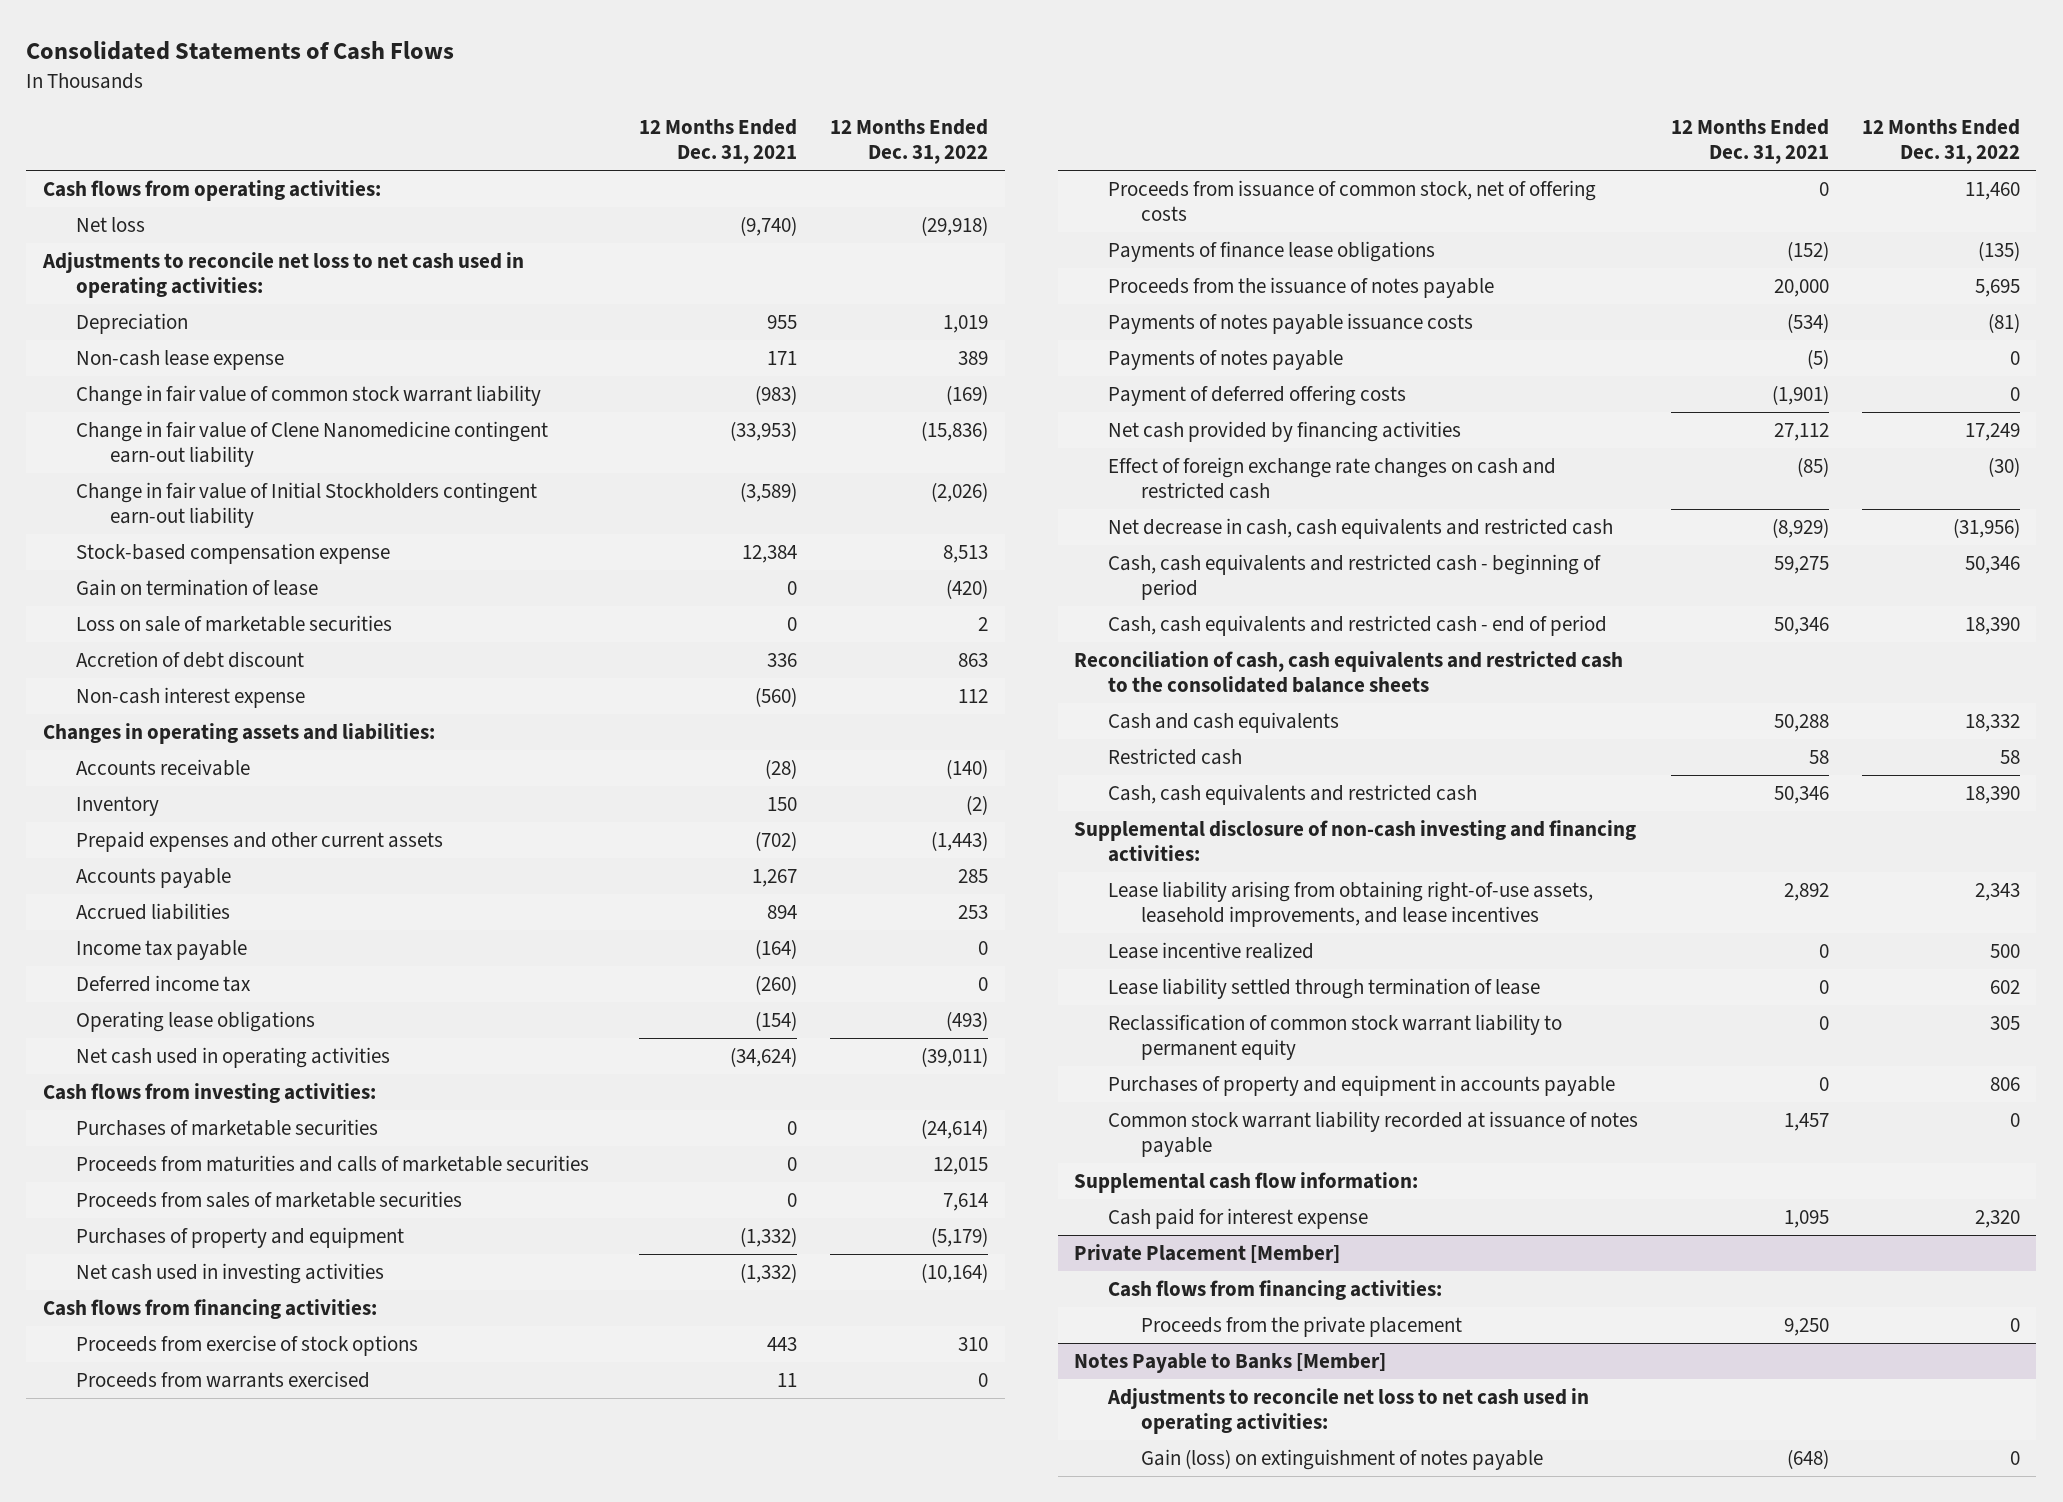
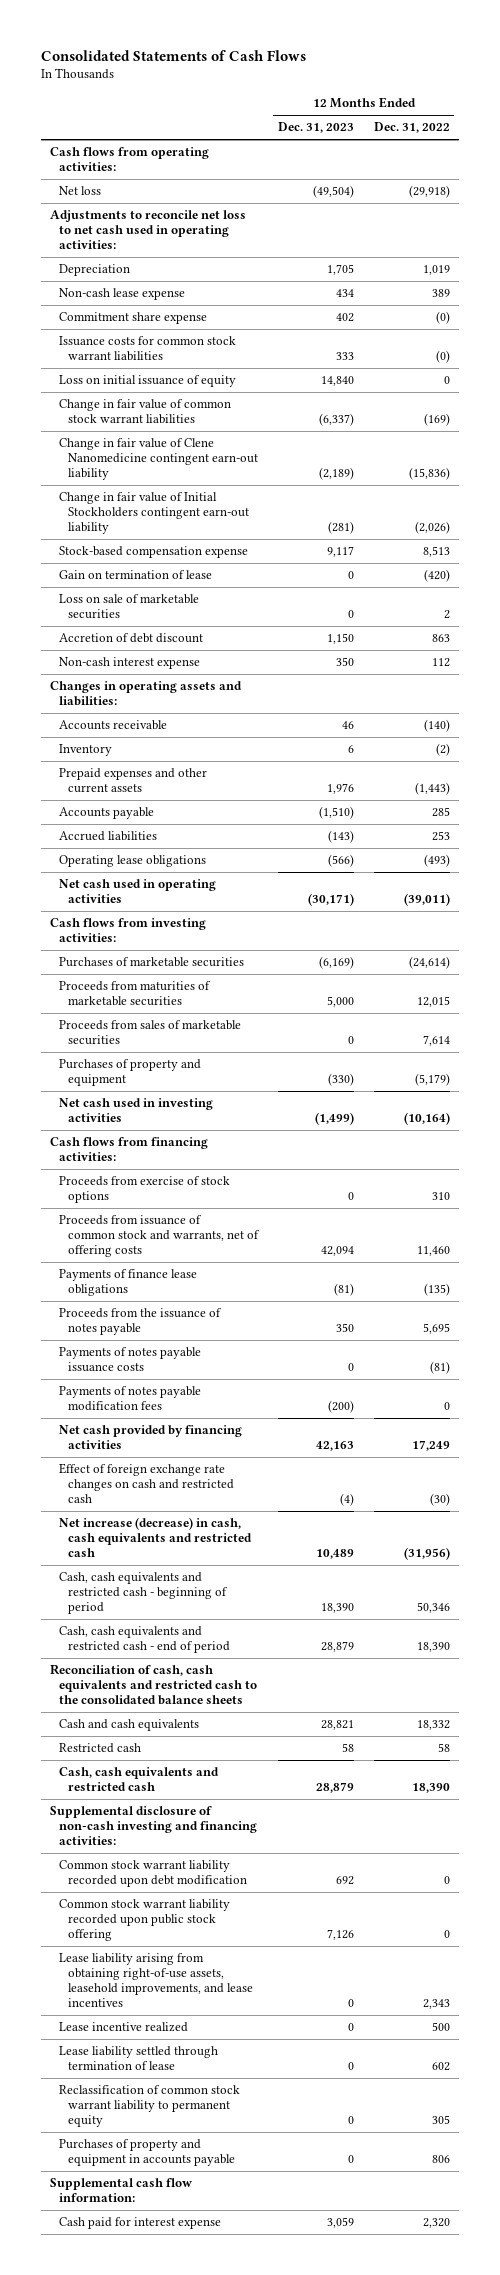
[639,118,798,165] 12 Months Ended Dec. 31, 2021 -> none
none -> [278,122,355,134] Dec. 31, 2023
none -> [59,312,208,325] Commitment share expense
none -> [59,336,237,362] Issuance costs for common stock warrant liabilities
none -> [59,375,237,388] Loss on initial issuance of equity
[76,385,542,407] Change in fair value of common stock warrant liability -> [59,399,232,425] Change in fair value of common stock warrant liabilities
[76,940,248,961] Income tax payable -> none
[76,975,252,993] Deferred income tax -> none
[76,1155,590,1173] Proceeds from maturities and calls of marketable securities -> [59,981,212,1007] Proceeds from maturities of marketable securities
[76,1371,371,1389] Proceeds from warrants exercised -> none
[1107,180,1596,222] Proceeds from issuance of common stock, net of offering costs -> [59,1215,261,1257] Proceeds from issuance of common stock and warrants, net of offering costs
[1107,385,1406,407] Payment of deferred offering costs -> none
[1107,350,1343,371] Payments of notes payable -> [59,1386,202,1412] Payments of notes payable modification fees
[1107,518,1613,540] Net decrease in cash, cash equivalents and restricted cash -> [59,1517,253,1557] Net increase (decrease) in cash, cash equivalents and restricted cash
none -> [59,1860,248,1888] Common stock warrant liability recorded upon debt modification
none -> [59,1899,231,1941] Common stock warrant liability recorded upon public stock offering
[1107,1111,1638,1158] Common stock warrant liability recorded at issuance of notes payable -> none
[1074,1244,1341,1264] Private Placement [Member] -> none
[1107,1280,1442,1301] Cash flows from financing activities: -> none
[1141,1316,1463,1338] Proceeds from the private placement -> none
[1074,1353,1387,1374] Notes Payable to Banks [Member] -> none
[1106,1388,1589,1435] Adjustments to reconcile net loss to net cash used in operating activities: -> none
[1141,1449,1544,1471] Gain (loss) on extinguishment of notes payable -> none

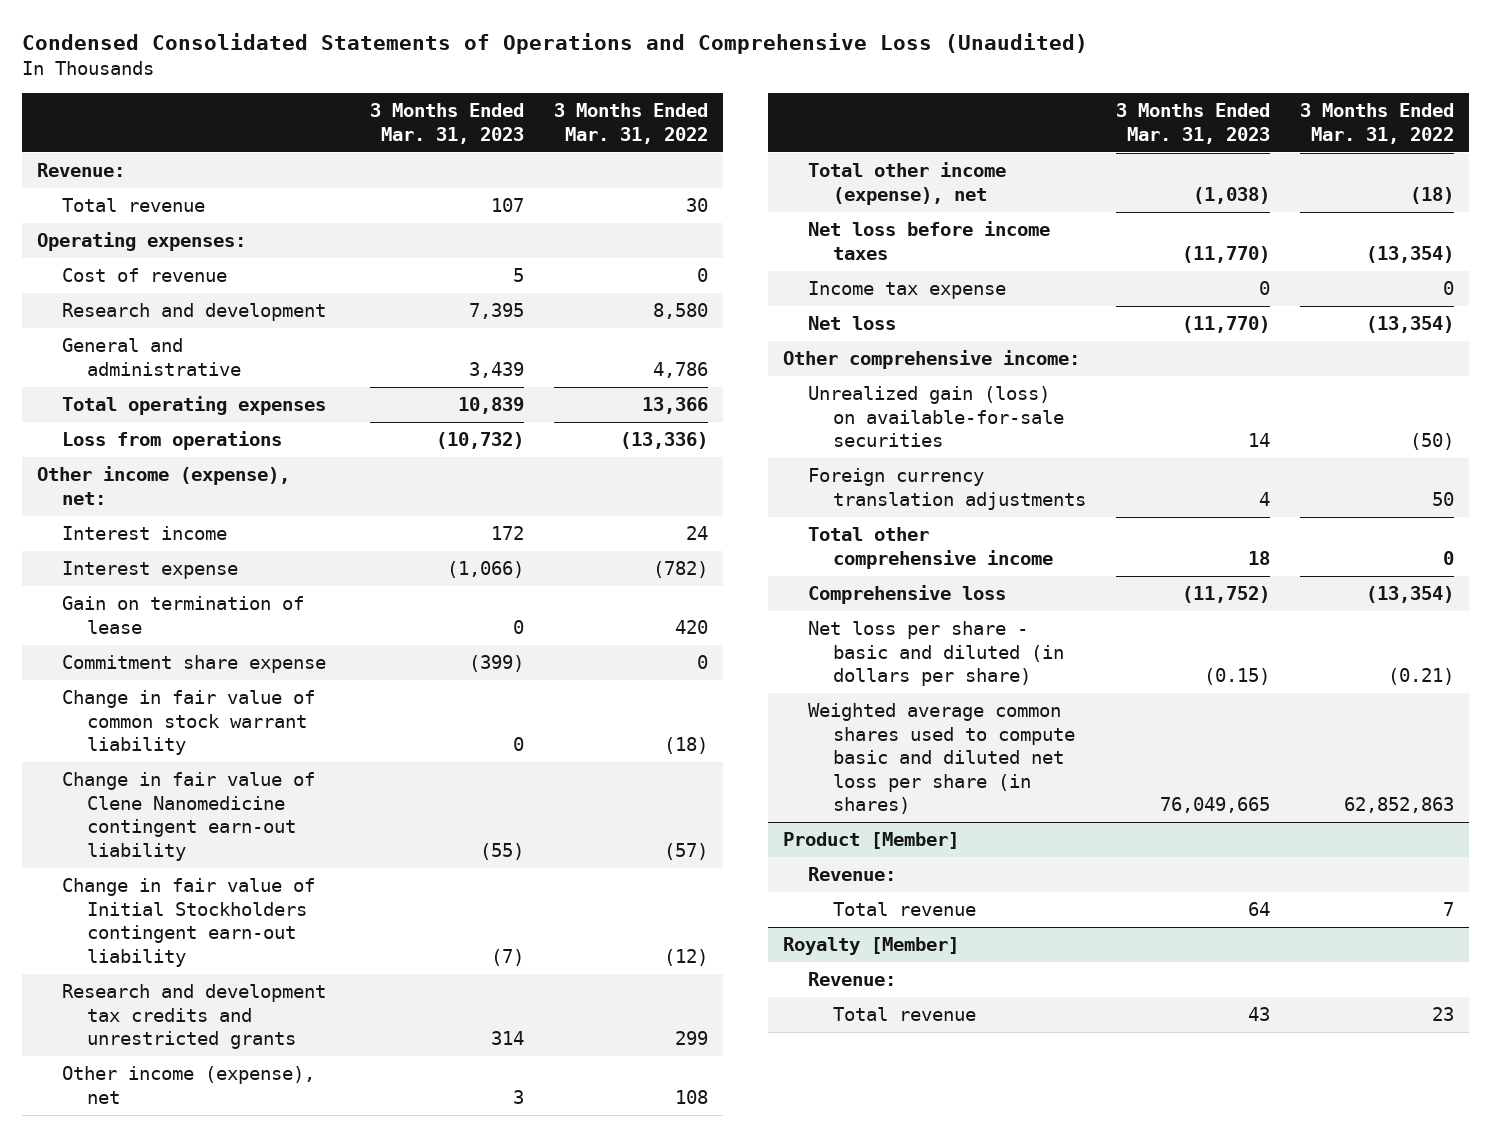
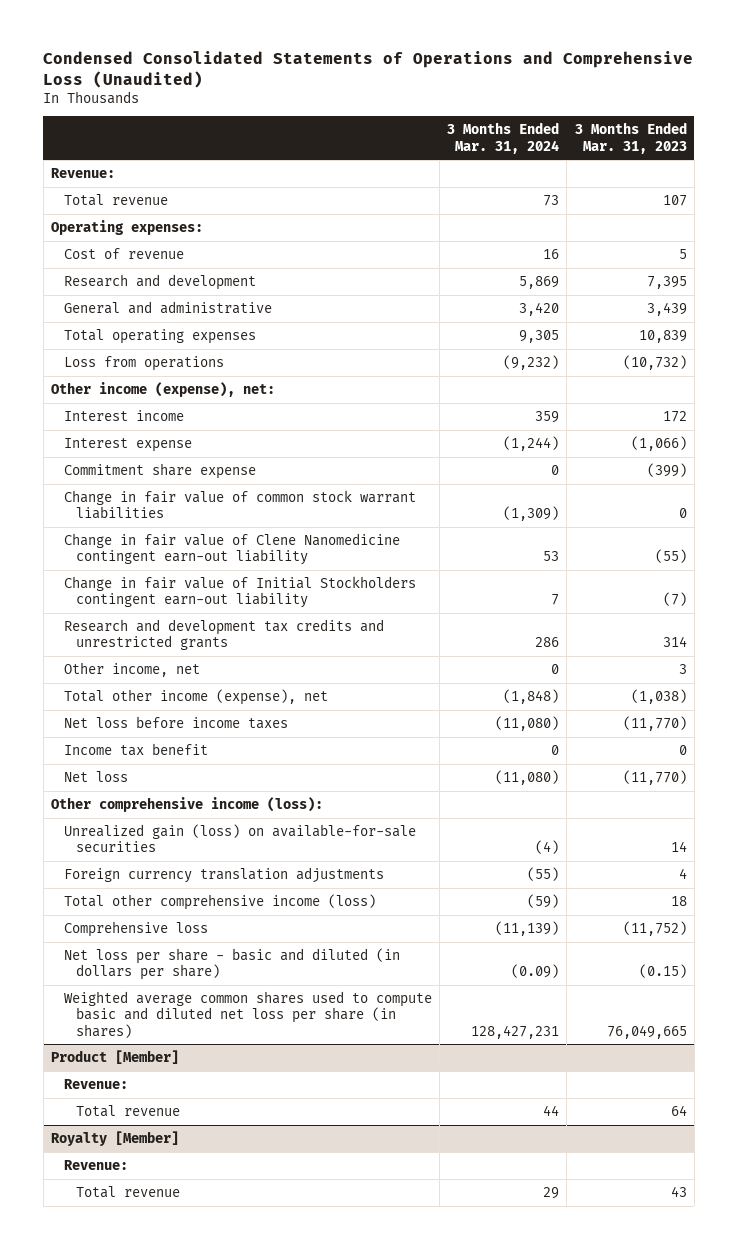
[553,103,708,144] 3 Months Ended Mar. 31, 2022 -> none
none -> [447,122,560,154] 3 Months Ended Mar. 31, 2024
[61,596,304,634] Gain on termination of lease -> none
[61,690,315,756] Change in fair value of common stock warrant liability -> [63,489,416,520] Change in fair value of common stock warrant liabilities
[61,1066,315,1104] Other income (expense), net -> [63,661,200,677] Other income, net
[808,281,1007,300] Income tax expense -> [63,742,208,756] Income tax benefit
[783,350,1081,370] Other comprehensive income: -> [51,796,324,812] Other comprehensive income (loss):
[808,527,1054,569] Total other comprehensive income -> [63,893,376,910] Total other comprehensive income (loss)

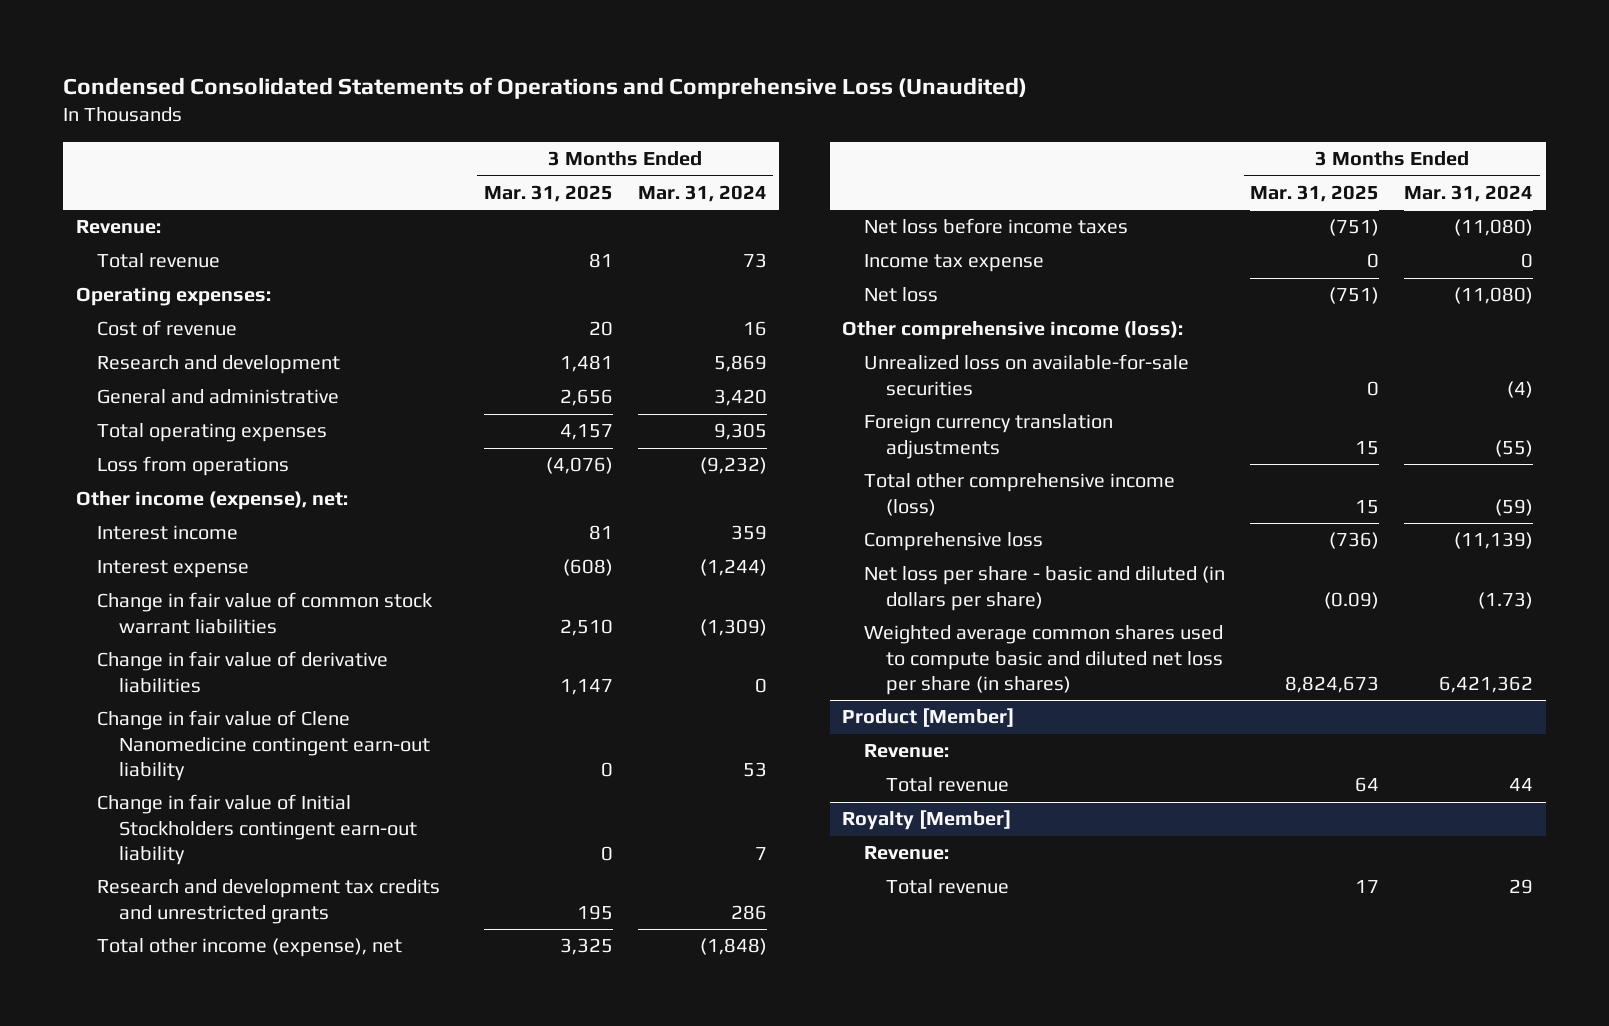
[574,122,687,154] 3 Months Ended Mar. 31, 2023 -> none
none -> [483,184,613,202] Mar. 31, 2025
[63,462,256,479] Commitment share expense -> none
none -> [97,651,389,693] Change in fair value of derivative liabilities
[63,661,200,677] Other income, net -> none
[63,742,208,756] Income tax benefit -> [864,254,1045,273] Income tax expense
[63,823,416,853] Unrealized gain (loss) on available-for-sale securities -> [864,354,1190,396] Unrealized loss on available-for-sale securities
[511,964,560,979] (0.09) -> [1478,591,1534,609] (1.73)
[471,1024,560,1039] 128,427,231 -> [1439,676,1534,694] 6,421,362

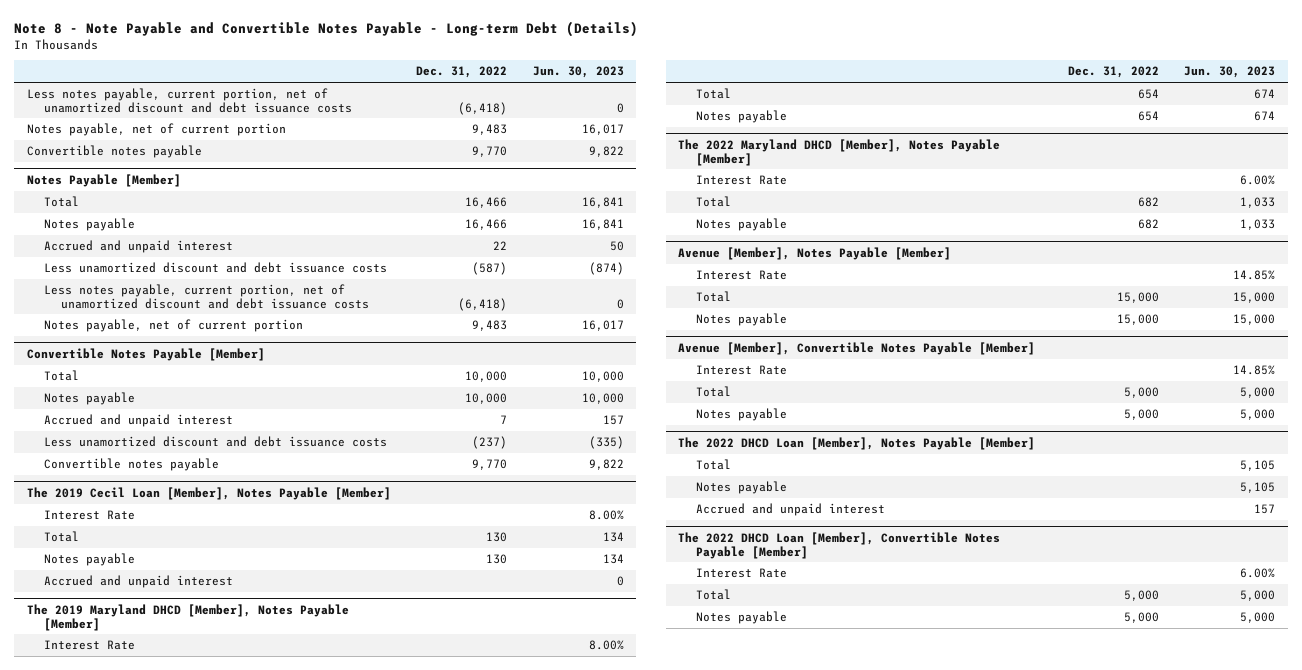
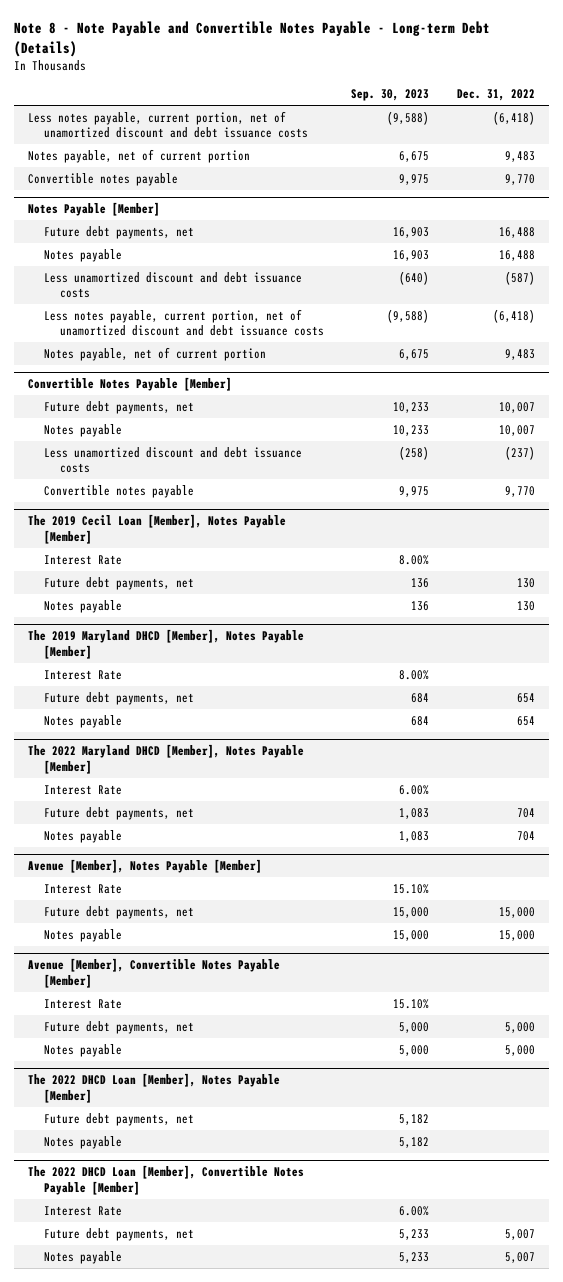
[532,66,624,79] Jun. 30, 2023 -> none
none -> [351,89,430,102] Sep. 30, 2023
[44,195,80,207] Total -> none
[44,239,234,253] Accrued and unpaid interest -> none
none -> [43,225,194,239] Future debt payments, net
[465,218,508,230] 16,466 -> [499,249,536,261] 16,488
[44,369,80,381] Total -> none
[44,413,234,427] Accrued and unpaid interest -> none
none -> [43,400,194,414] Future debt payments, net
[465,392,508,404] 10,000 -> [499,424,536,436] 10,007
[44,530,80,542] Total -> [43,576,194,590] Future debt payments, net
[44,574,234,588] Accrued and unpaid interest -> none
[695,87,731,99] Total -> [43,691,194,705] Future debt payments, net
[695,195,731,207] Total -> none
none -> [43,806,194,820] Future debt payments, net
[1137,218,1159,229] 682 -> [517,830,536,841] 704
[695,290,731,302] Total -> [43,905,194,919] Future debt payments, net
[695,385,731,397] Total -> [43,1020,194,1034] Future debt payments, net
[695,458,731,470] Total -> [43,1112,194,1126] Future debt payments, net
[695,502,885,516] Accrued and unpaid interest -> none
[695,588,731,600] Total -> none
none -> [43,1227,194,1241] Future debt payments, net
[1123,611,1159,623] 5,000 -> [505,1251,536,1263] 5,007

